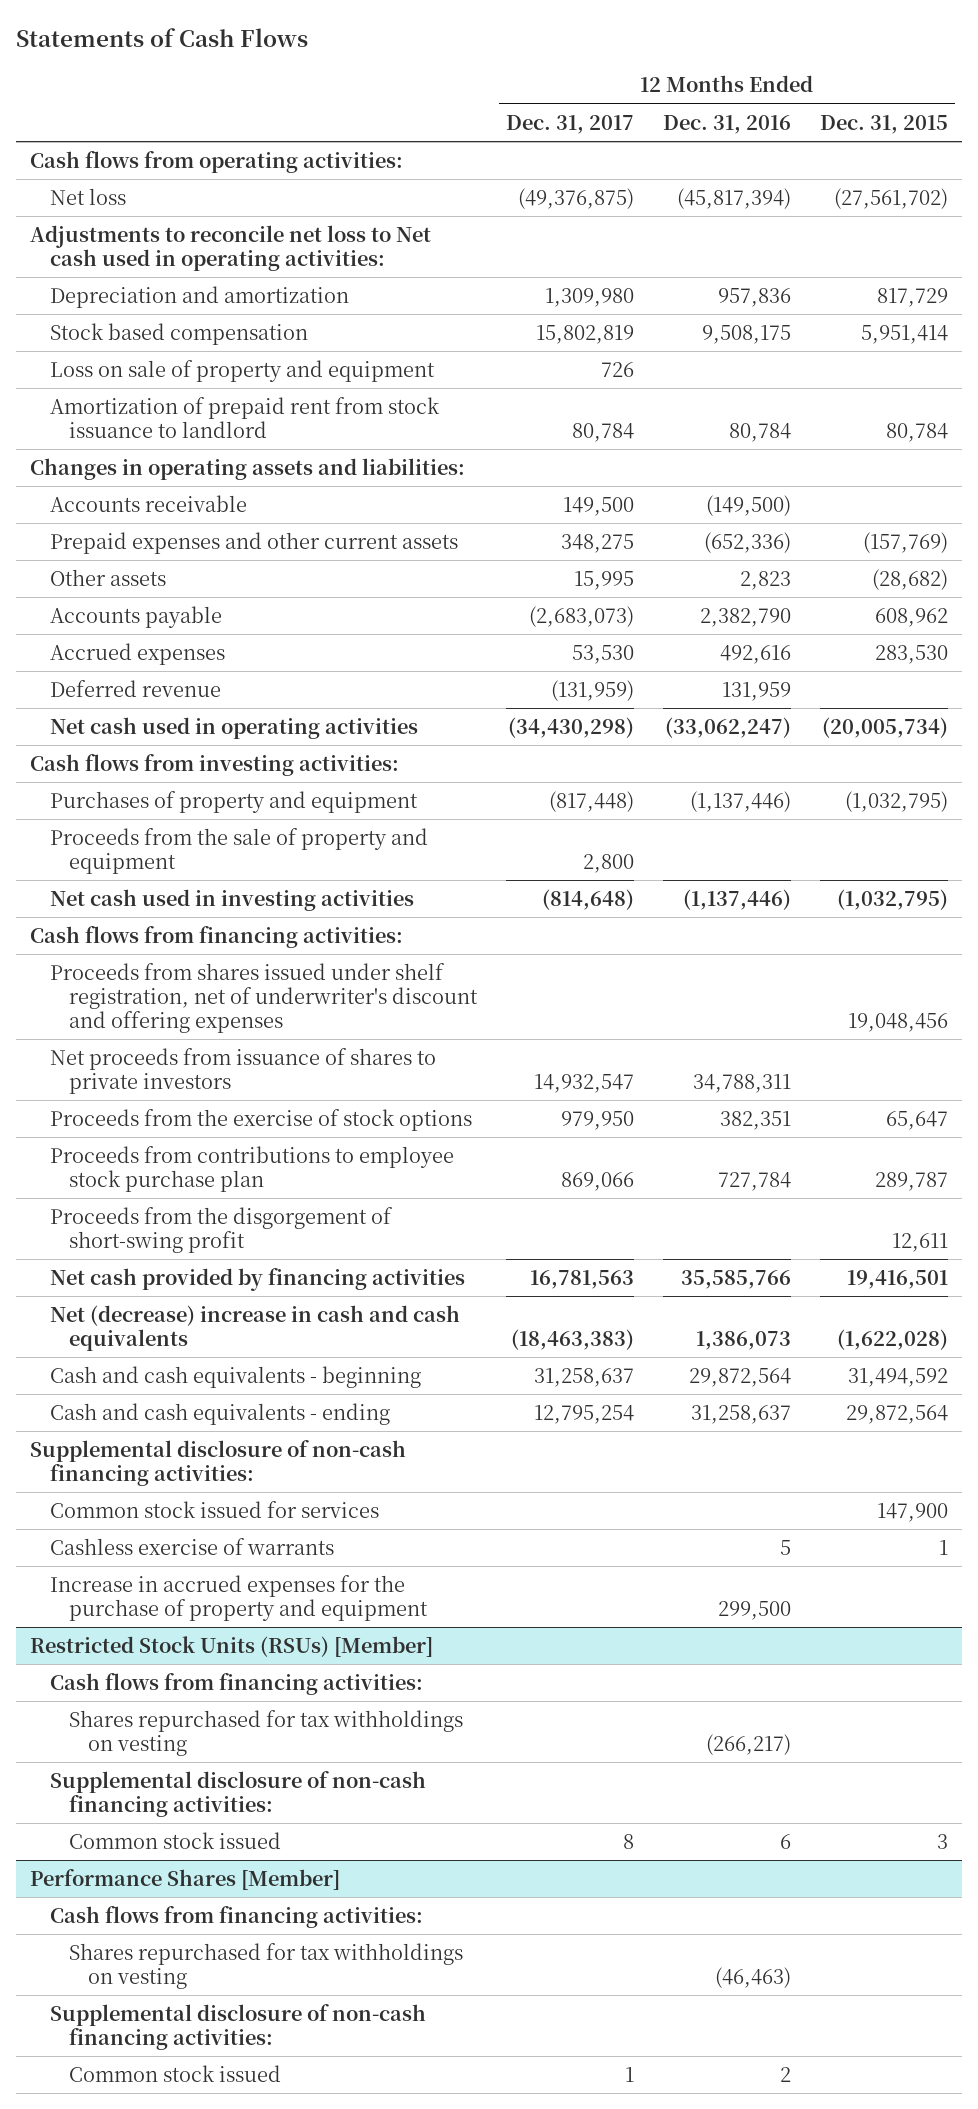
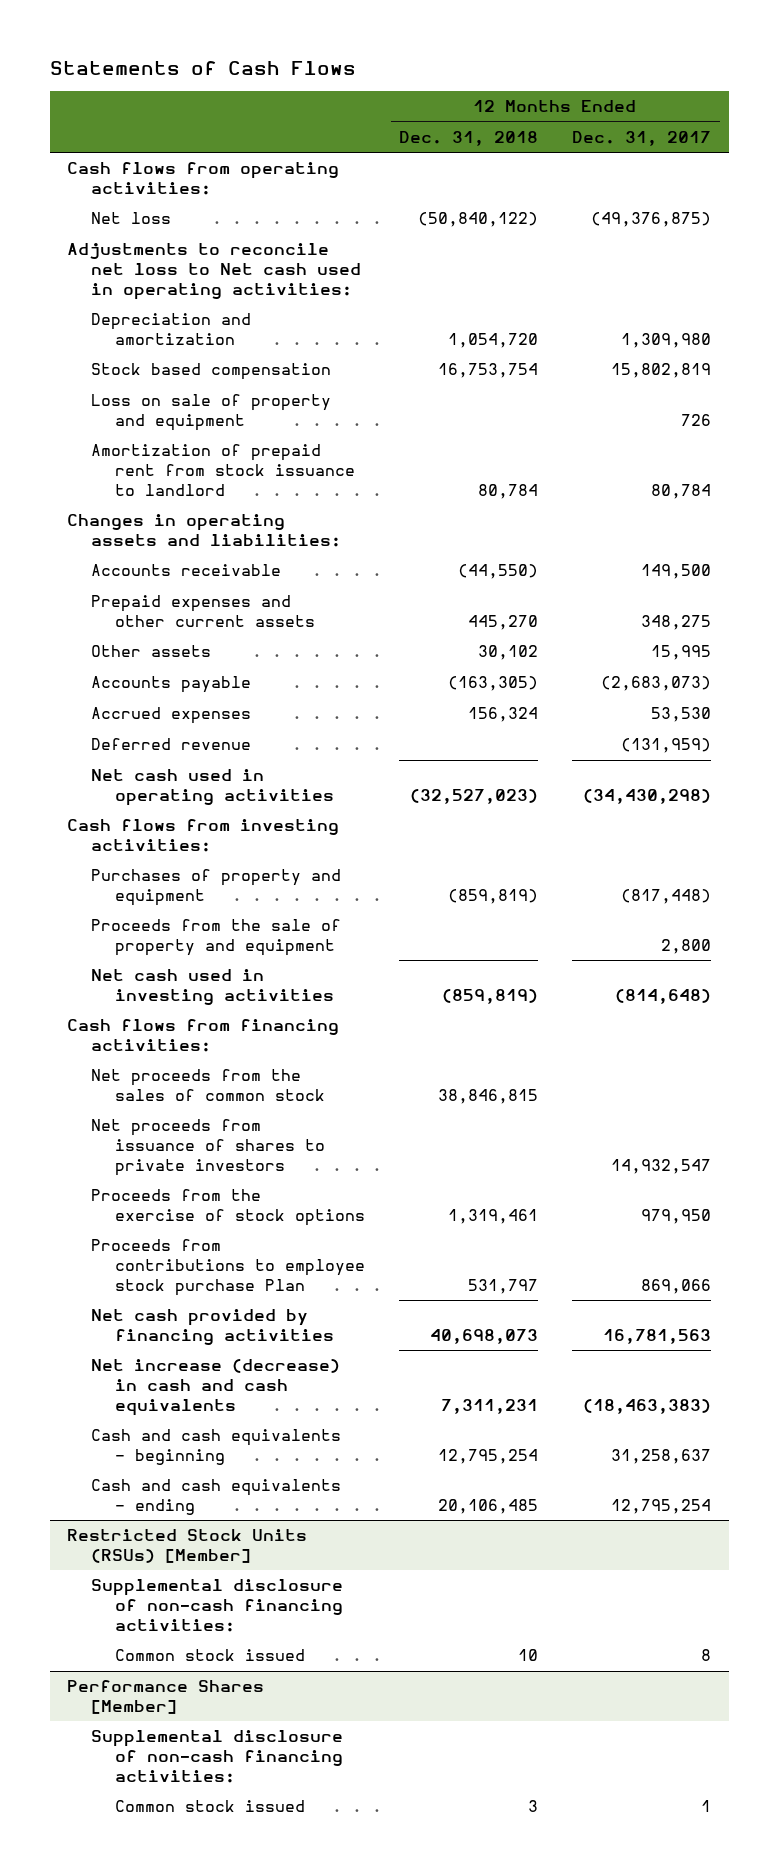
[662,114,791,134] Dec. 31, 2016 -> none
[819,114,948,134] Dec. 31, 2015 -> none
none -> [399,130,539,146] Dec. 31, 2018
[49,962,479,1033] Proceeds from shares issued under shelf registration, net of underwriter's discount and offering expenses -> none
none -> [91,1069,326,1102] Net proceeds from the sales of common stock
[49,1206,393,1253] Proceeds from the disgorgement of short-swing profit -> none
[49,1145,454,1192] Proceeds from contributions to employee stock purchase plan -> [91,1239,366,1296] Proceeds from contributions to employee stock purchase Plan
[49,1304,460,1351] Net (decrease) increase in cash and cash equivalents -> [91,1359,341,1416] Net increase (decrease) in cash and cash equivalents
[30,1439,407,1486] Supplemental disclosure of non-cash financing activities: -> none
[49,1500,379,1518] Common stock issued for services -> none
[49,1537,334,1555] Cashless exercise of warrants -> none
[49,1574,429,1621] Increase in accrued expenses for the purchase of property and equipment -> none
[49,1672,423,1695] Cash flows from financing activities: -> none
[69,1709,464,1756] Shares repurchased for tax withholdings on vesting -> none
[49,1905,423,1928] Cash flows from financing activities: -> none
[69,1942,464,1989] Shares repurchased for tax withholdings on vesting -> none

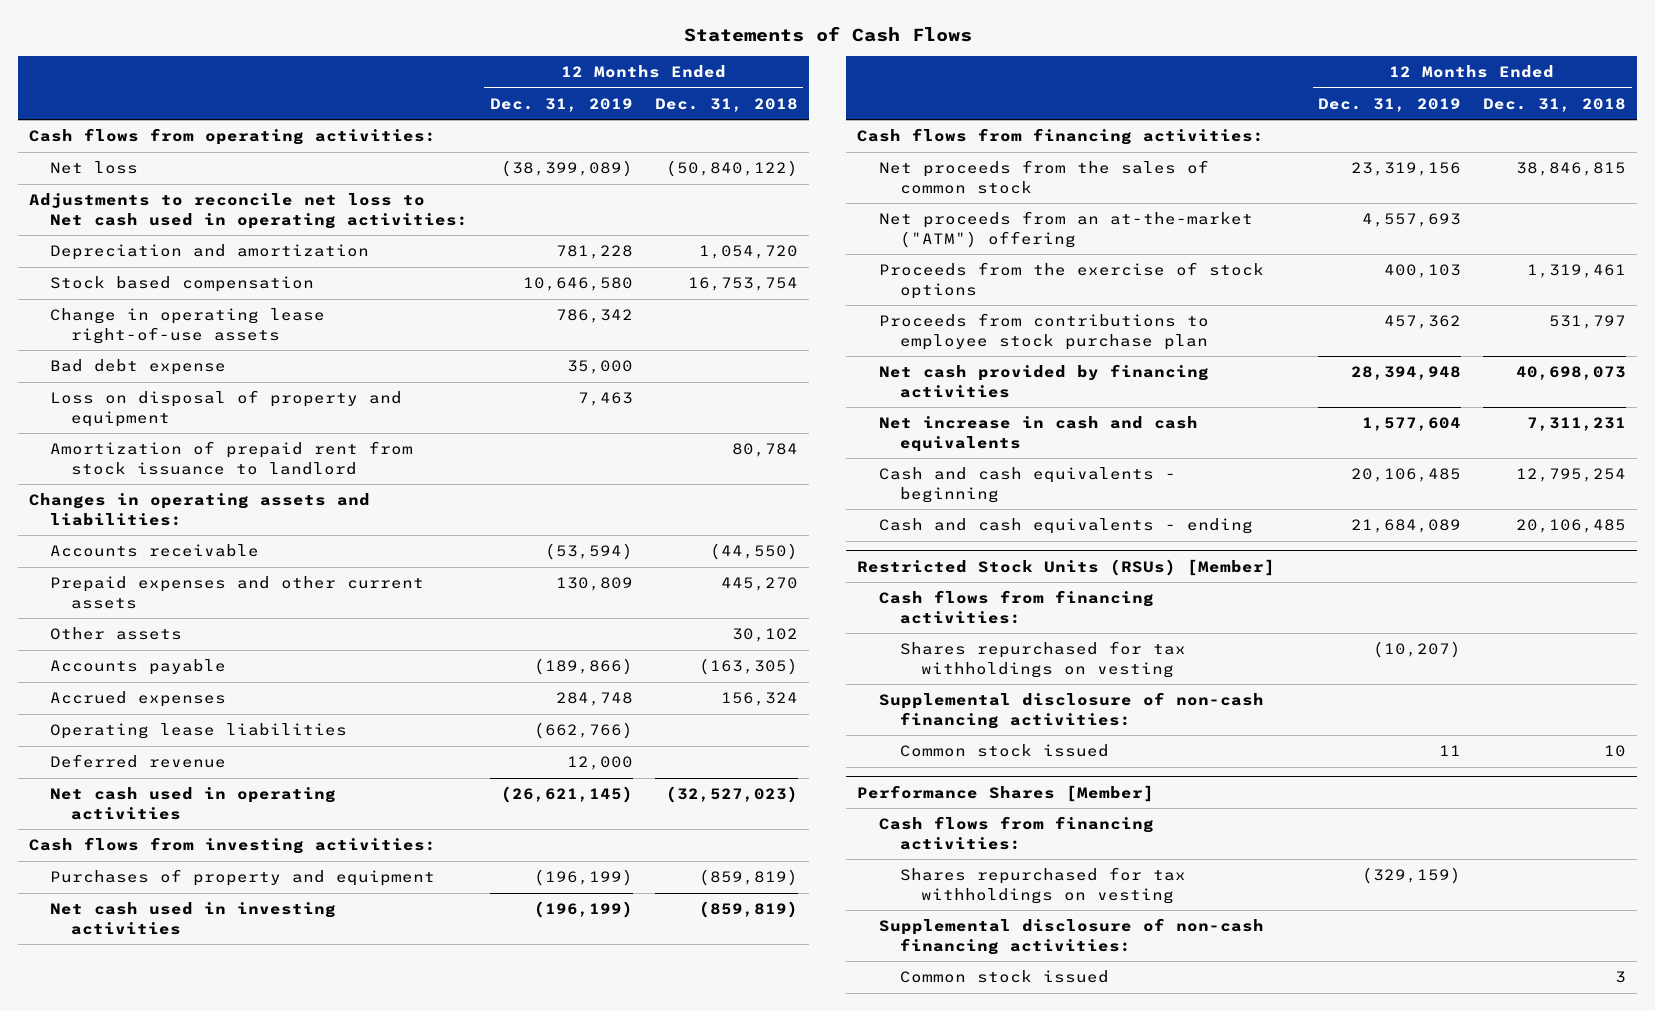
[572,130,712,146] Dec. 31, 2017 -> none
none -> [489,97,633,112] Dec. 31, 2019
none -> [49,308,325,344] Change in operating lease right-of-use assets
none -> [49,359,226,376] Bad debt expense
[91,394,332,432] Loss on sale of property and equipment -> [49,390,402,427] Loss on disposal of property and equipment
none -> [49,723,347,740] Operating lease liabilities
[91,919,342,957] Proceeds from the sale of property and equipment -> none
[91,1119,326,1176] Net proceeds from issuance of shares to private investors -> none
none -> [878,211,1253,248] Net proceeds from an at-the-market ("ATM") offering
[91,1239,366,1296] Proceeds from contributions to employee stock purchase Plan -> [878,313,1209,350] Proceeds from contributions to employee stock purchase plan
[91,1359,341,1416] Net increase (decrease) in cash and cash equivalents -> [878,416,1198,452] Net increase in cash and cash equivalents
none -> [878,590,1154,624] Cash flows from financing activities:
none -> [899,641,1186,678] Shares repurchased for tax withholdings on vesting
none -> [878,816,1154,850] Cash flows from financing activities:
none -> [899,867,1186,904] Shares repurchased for tax withholdings on vesting

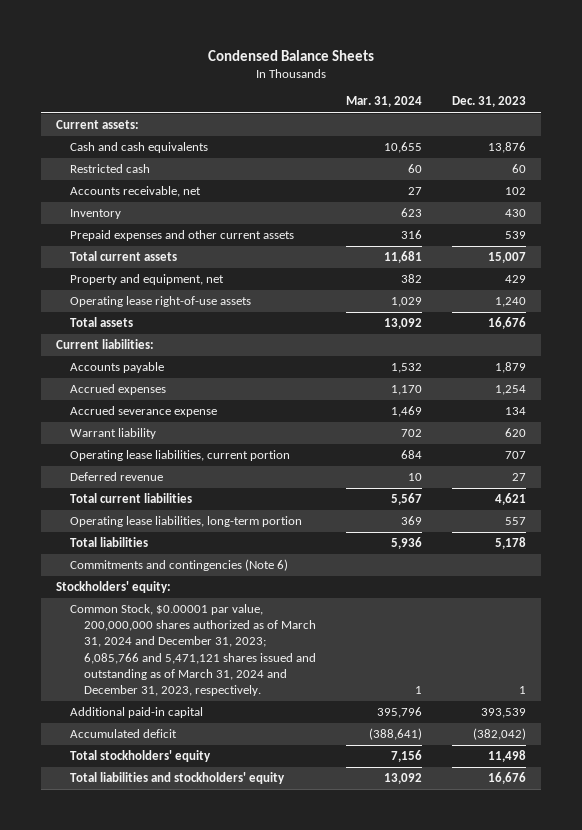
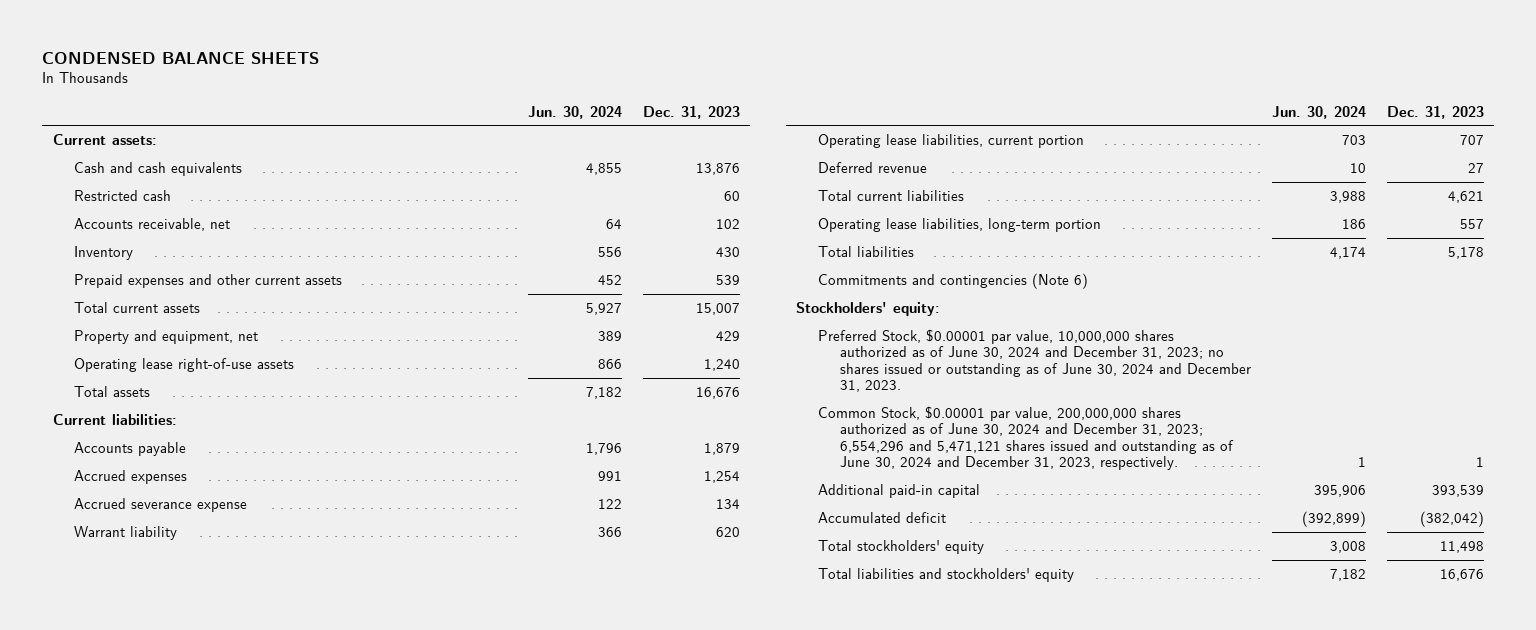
[208,49,375,61] Condensed Balance Sheets -> [42,52,320,65] CONDENSED BALANCE SHEETS
[346,96,423,108] Mar. 31, 2024 -> none
none -> [528,105,623,119] Jun. 30, 2024
none -> [818,328,1252,393] Preferred Stock, $0.00001 par value, 10,000,000 shares authorized as of June 30, 2024 and December 31, 2023; no shares issued or outstanding as of June 30, 2024 and December 31, 2023.
[70,604,317,696] Common Stock, $0.00001 par value, 200,000,000 shares authorized as of March 31, 2024 and December 31, 2023; 6,085,766 and 5,471,121 shares issued and outstanding as of March 31, 2024 and December 31, 2023, respectively. -> [818,405,1235,471] Common Stock, $0.00001 par value, 200,000,000 shares authorized as of June 30, 2024 and December 31, 2023; 6,554,296 and 5,471,121 shares issued and outstanding as of June 30, 2024 and December 31, 2023, respectively.

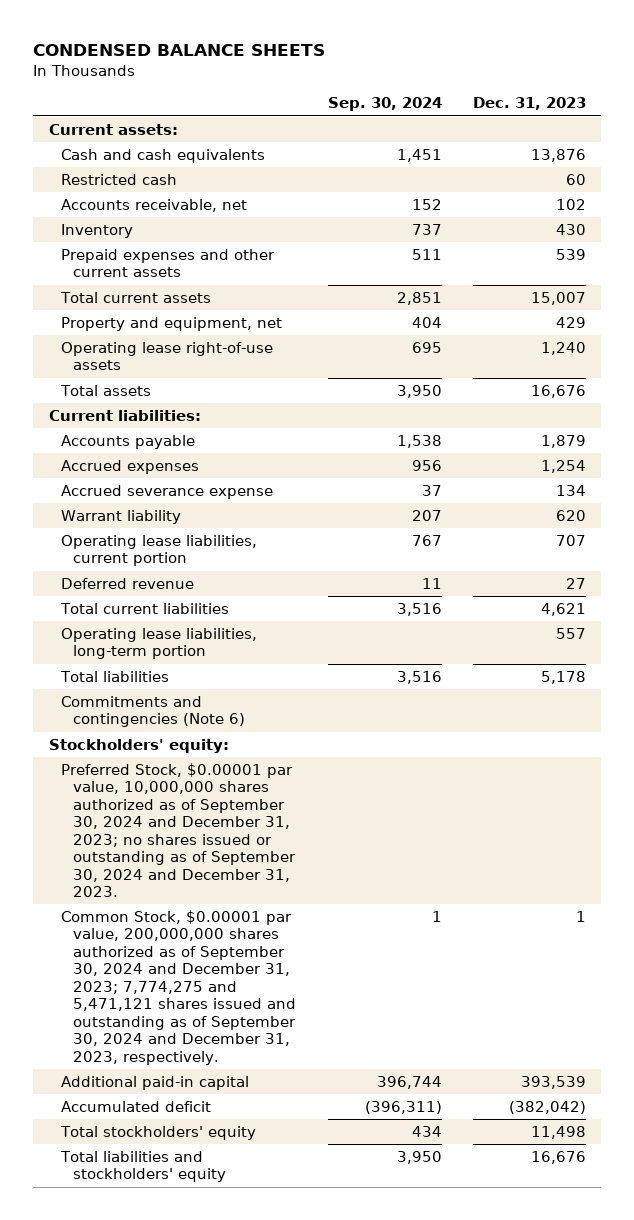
[528,105,623,119] Jun. 30, 2024 -> none
none -> [327,97,442,112] Sep. 30, 2024
[818,328,1252,393] Preferred Stock, $0.00001 par value, 10,000,000 shares authorized as of June 30, 2024 and December 31, 2023; no shares issued or outstanding as of June 30, 2024 and December 31, 2023. -> [61,762,297,898] Preferred Stock, $0.00001 par value, 10,000,000 shares authorized as of September 30, 2024 and December 31, 2023; no shares issued or outstanding as of September 30, 2024 and December 31, 2023.
[818,405,1235,471] Common Stock, $0.00001 par value, 200,000,000 shares authorized as of June 30, 2024 and December 31, 2023; 6,554,296 and 5,471,121 shares issued and outstanding as of June 30, 2024 and December 31, 2023, respectively. -> [61,909,297,1065] Common Stock, $0.00001 par value, 200,000,000 shares authorized as of September 30, 2024 and December 31, 2023; 7,774,275 and 5,471,121 shares issued and outstanding as of September 30, 2024 and December 31, 2023, respectively.

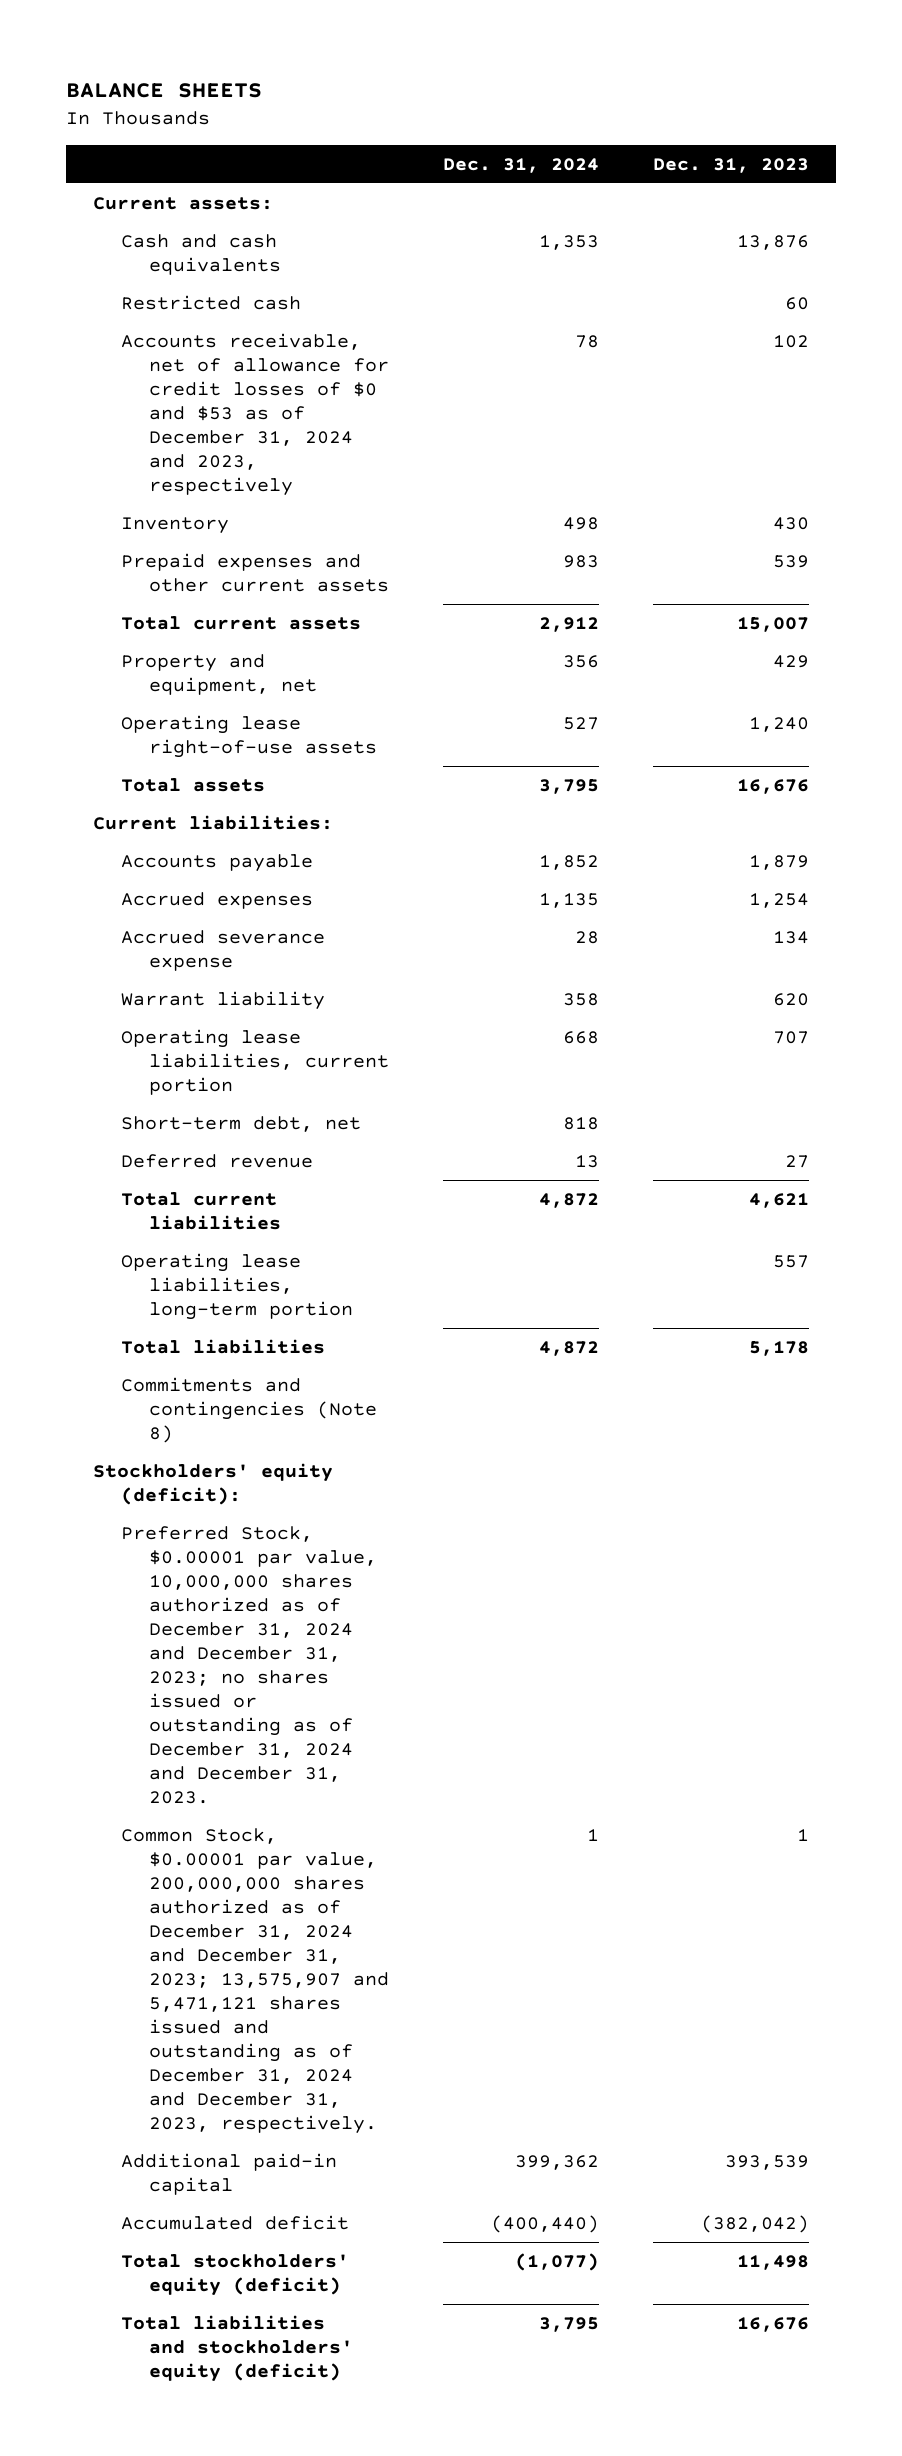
[33,43,326,56] CONDENSED BALANCE SHEETS -> [65,83,262,99] BALANCE SHEETS
[327,97,442,112] Sep. 30, 2024 -> none
none -> [443,157,600,173] Dec. 31, 2024
[61,198,248,212] Accounts receivable, net -> [120,332,389,497] Accounts receivable, net of allowance for credit losses of $0 and $53 as of December 31, 2024 and 2023, respectively
none -> [120,1115,361,1132] Short-term debt, net
[61,695,246,728] Commitments and contingencies (Note 6) -> [120,1376,377,1443] Commitments and contingencies (Note 8)
[48,738,229,753] Stockholders' equity: -> [92,1462,333,1505] Stockholders' equity (deficit):
[61,762,297,898] Preferred Stock, $0.00001 par value, 10,000,000 shares authorized as of September 30, 2024 and December 31, 2023; no shares issued or outstanding as of September 30, 2024 and December 31, 2023. -> [120,1525,377,1805] Preferred Stock, $0.00001 par value, 10,000,000 shares authorized as of December 31, 2024 and December 31, 2023; no shares issued or outstanding as of December 31, 2024 and December 31, 2023.
[61,909,297,1065] Common Stock, $0.00001 par value, 200,000,000 shares authorized as of September 30, 2024 and December 31, 2023; 7,774,275 and 5,471,121 shares issued and outstanding as of September 30, 2024 and December 31, 2023, respectively. -> [120,1827,389,2135] Common Stock, $0.00001 par value, 200,000,000 shares authorized as of December 31, 2024 and December 31, 2023; 13,575,907 and 5,471,121 shares issued and outstanding as of December 31, 2024 and December 31, 2023, respectively.
[60,1125,257,1140] Total stockholders' equity -> [120,2253,349,2296] Total stockholders' equity (deficit)
[60,1150,227,1183] Total liabilities and stockholders' equity -> [120,2314,353,2382] Total liabilities and stockholders' equity (deficit)

